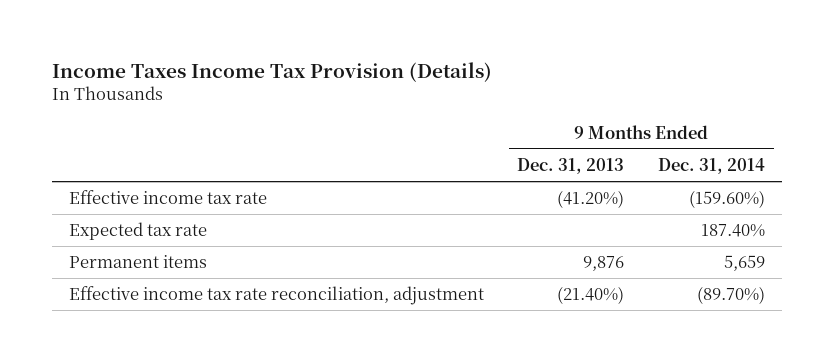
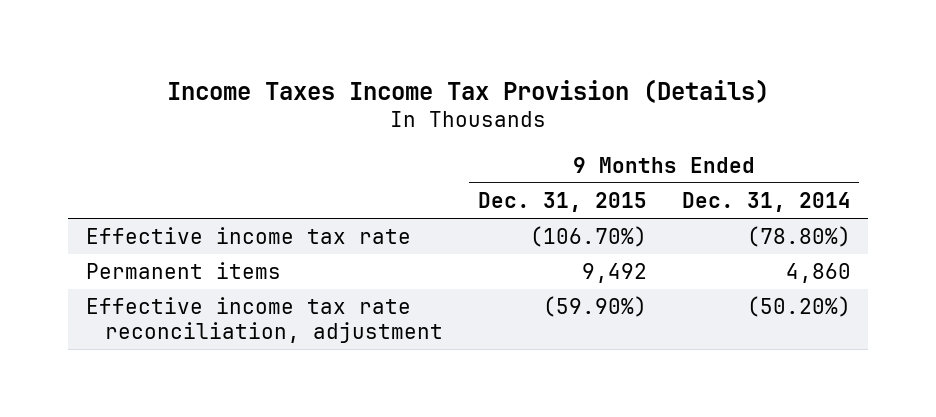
[517,158,625,175] Dec. 31, 2013 -> none
none -> [477,191,647,212] Dec. 31, 2015
[68,222,207,241] Expected tax rate -> none
[689,190,766,209] (159.60%) -> [746,226,851,248] (78.80%)
[724,255,766,272] 5,659 -> [785,263,851,284] 4,860
[697,286,766,305] (89.70%) -> [746,296,851,318] (50.20%)

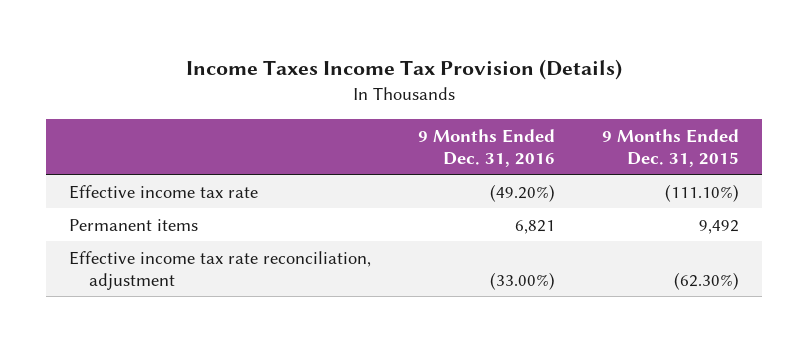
[681,191,851,212] Dec. 31, 2014 -> none
none -> [418,128,556,167] 9 Months Ended Dec. 31, 2016
[529,226,647,248] (106.70%) -> [664,183,739,202] (111.10%)
[542,296,647,318] (59.90%) -> [673,271,739,290] (62.30%)

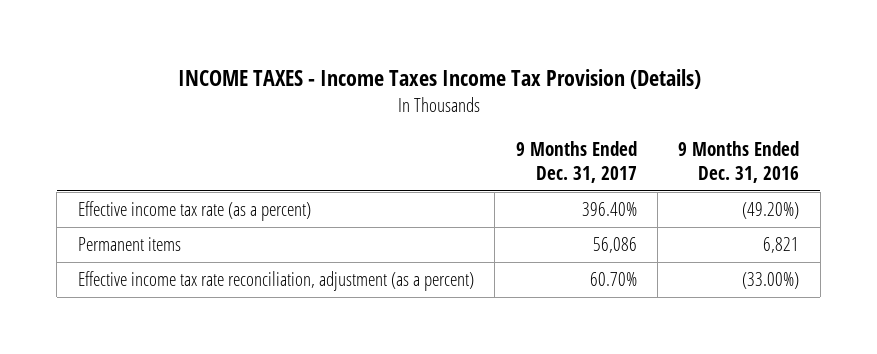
[186,59,623,81] Income Taxes Income Tax Provision (Details) -> [177,69,701,90] INCOME TAXES - Income Taxes Income Tax Provision (Details)
[601,128,739,167] 9 Months Ended Dec. 31, 2015 -> none
none -> [515,140,637,184] 9 Months Ended Dec. 31, 2017
[69,184,259,199] Effective income tax rate -> [77,201,311,222] Effective income tax rate (as a percent)
[69,250,372,290] Effective income tax rate reconciliation, adjustment -> [77,271,474,292] Effective income tax rate reconciliation, adjustment (as a percent)

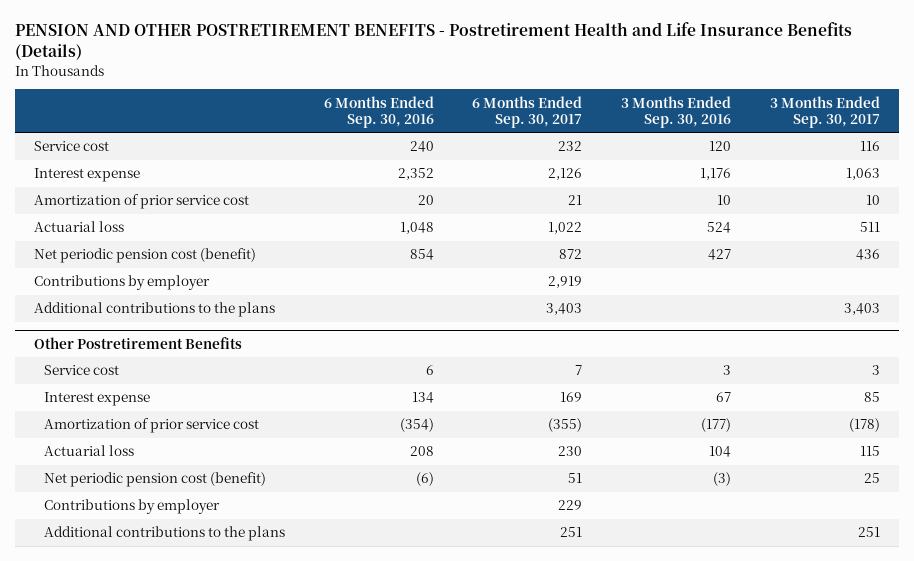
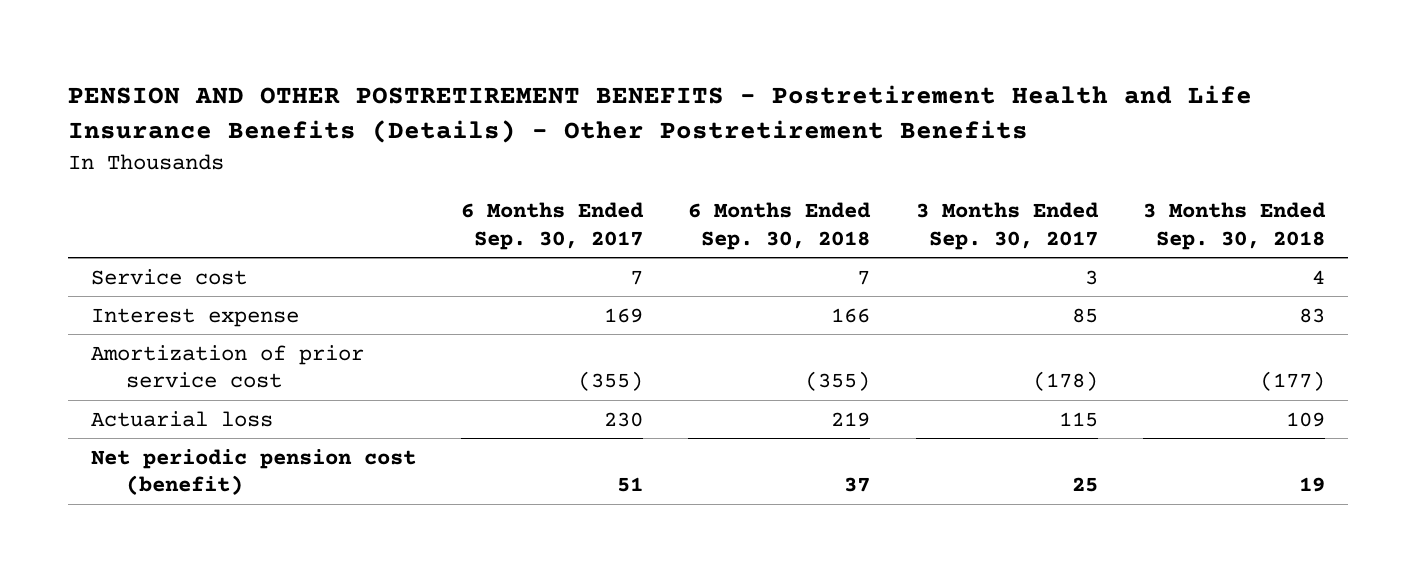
[14,22,852,61] PENSION AND OTHER POSTRETIREMENT BENEFITS - Postretirement Health and Life Insurance Benefits (Details) -> [67,85,1252,144] PENSION AND OTHER POSTRETIREMENT BENEFITS - Postretirement Health and Life Insurance Benefits (Details) - Other Postretirement Benefits
[323,95,434,129] 6 Months Ended Sep. 30, 2016 -> none
[621,95,732,129] 3 Months Ended Sep. 30, 2016 -> none
none -> [688,202,872,250] 6 Months Ended Sep. 30, 2018
none -> [1142,202,1326,250] 3 Months Ended Sep. 30, 2018
[34,141,110,152] Service cost -> none
[34,168,141,183] Interest expense -> none
[34,194,250,210] Amortization of prior service cost -> none
[34,221,125,233] Actuarial loss -> none
[34,248,257,264] Net periodic pension cost (benefit) -> none
[34,275,211,291] Contributions by employer -> none
[34,302,276,318] Additional contributions to the plans -> none
[34,336,243,349] Other Postretirement Benefits -> none
[43,499,220,515] Contributions by employer -> none
[43,526,285,542] Additional contributions to the plans -> none

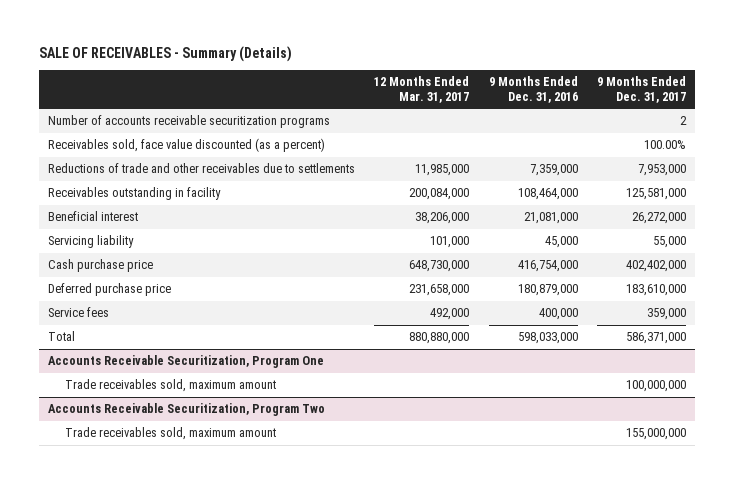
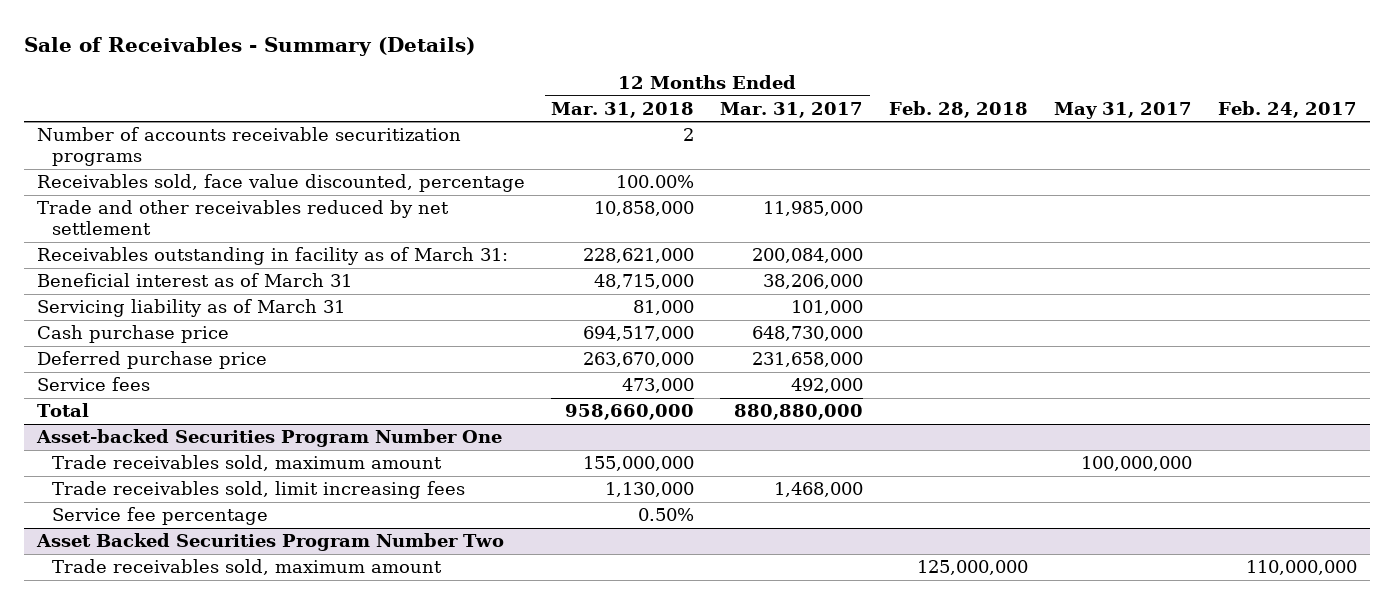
[38,45,292,62] SALE OF RECEIVABLES - Summary (Details) -> [24,36,476,56] Sale of Receivables - Summary (Details)
[488,76,578,103] 9 Months Ended Dec. 31, 2016 -> none
[596,76,686,103] 9 Months Ended Dec. 31, 2017 -> none
none -> [551,101,695,118] Mar. 31, 2018
none -> [889,100,1029,118] Feb. 28, 2018
none -> [1053,101,1192,119] May 31, 2017
none -> [1217,100,1357,118] Feb. 24, 2017
[48,138,326,153] Receivables sold, face value discounted (as a percent) -> [37,174,526,193] Receivables sold, face value discounted, percentage
[48,163,356,174] Reductions of trade and other receivables due to settlements -> [37,200,450,236] Trade and other receivables reduced by net settlement
[48,187,222,201] Receivables outstanding in facility -> [37,247,509,266] Receivables outstanding in facility as of March 31:
[48,211,139,222] Beneficial interest -> [37,273,353,288] Beneficial interest as of March 31
[48,235,135,249] Servicing liability -> [37,299,346,318] Servicing liability as of March 31
[48,355,325,369] Accounts Receivable Securitization, Program One -> none
none -> [36,429,503,448] Asset-backed Securities Program Number One
none -> [51,481,465,500] Trade receivables sold, limit increasing fees
none -> [51,507,268,526] Service fee percentage
[48,403,326,417] Accounts Receivable Securitization, Program Two -> [36,533,505,552] Asset Backed Securities Program Number Two

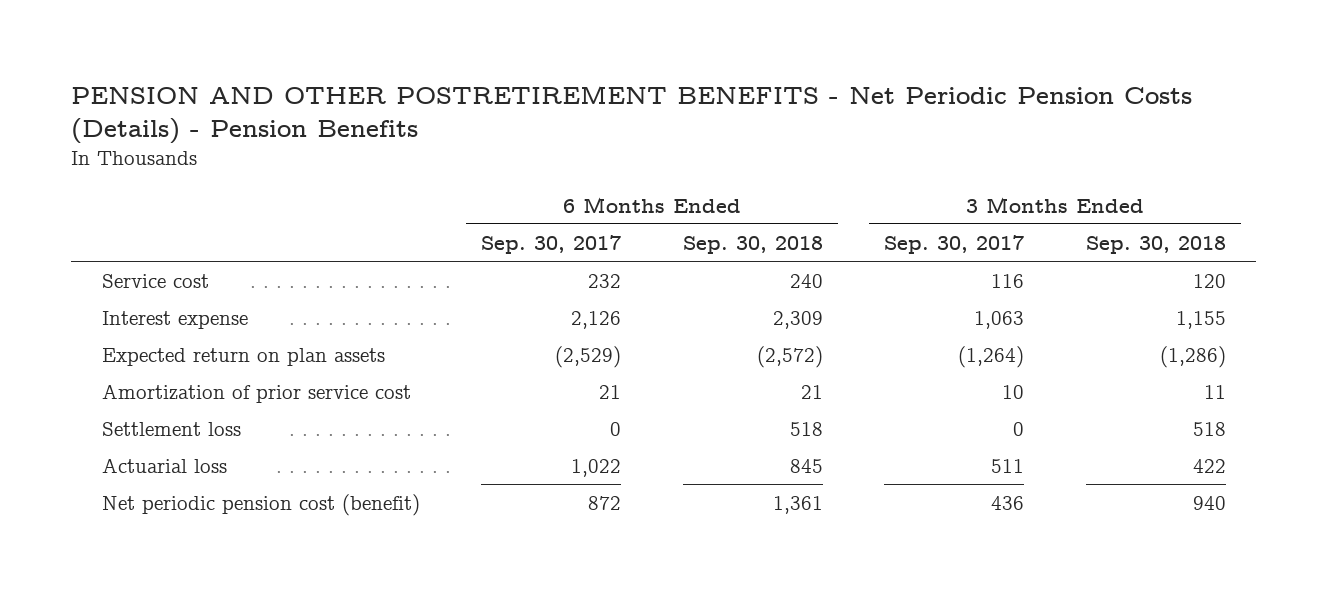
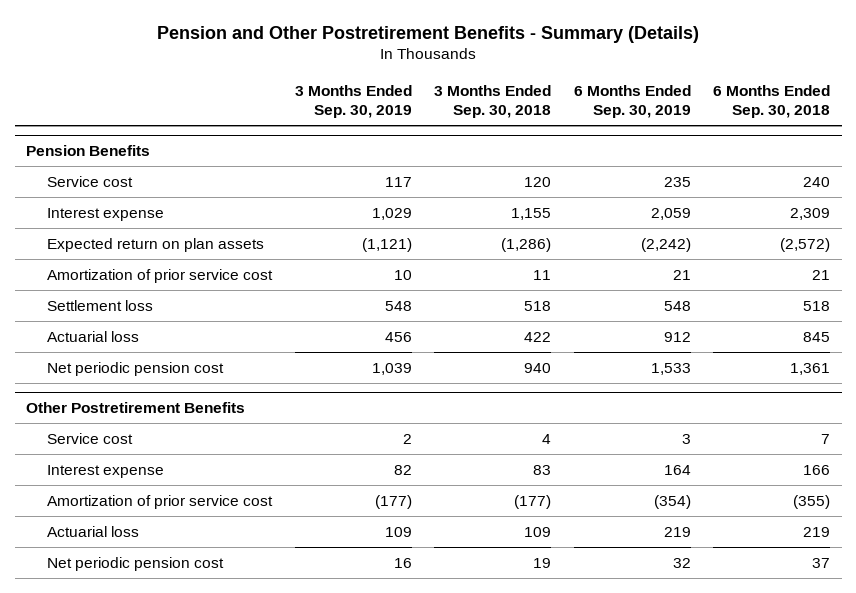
[71,86,1193,144] PENSION AND OTHER POSTRETIREMENT BENEFITS - Net Periodic Pension Costs (Details) - Pension Benefits -> [157,25,700,43] Pension and Other Postretirement Benefits - Summary (Details)
[481,234,622,254] Sep. 30, 2017 -> none
[884,234,1025,254] Sep. 30, 2017 -> none
none -> [294,84,412,119] 3 Months Ended Sep. 30, 2019
none -> [573,84,691,119] 6 Months Ended Sep. 30, 2019
none -> [25,145,150,157] Pension Benefits
[101,494,420,517] Net periodic pension cost (benefit) -> [47,361,225,376] Net periodic pension cost
none -> [25,402,245,414] Other Postretirement Benefits
none -> [47,432,134,444] Service cost
none -> [47,464,165,478] Interest expense
none -> [47,494,274,509] Amortization of prior service cost
none -> [47,525,140,537] Actuarial loss
none -> [47,556,225,571] Net periodic pension cost

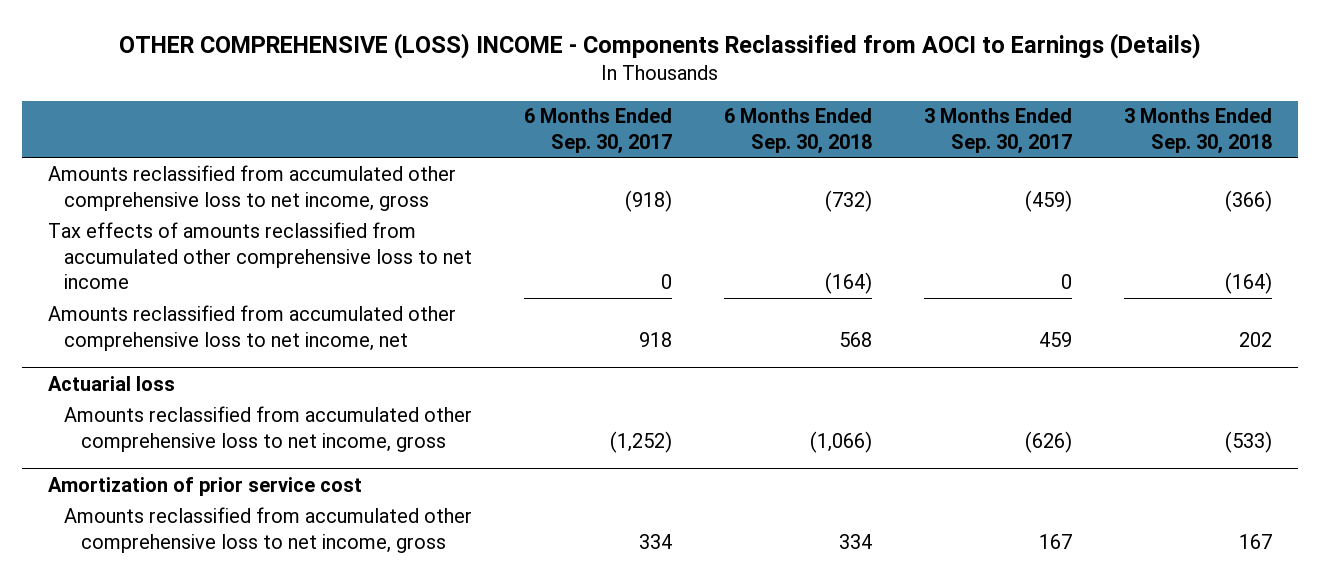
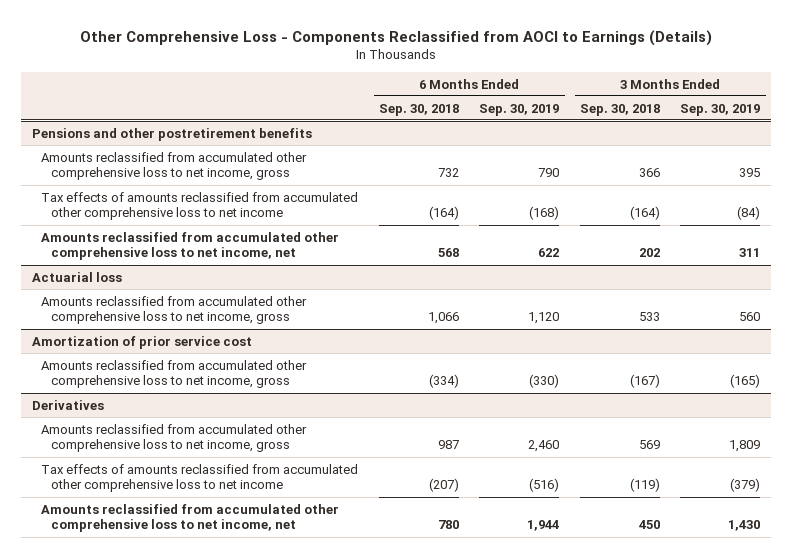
[119,32,1202,59] OTHER COMPREHENSIVE (LOSS) INCOME - Components Reclassified from AOCI to Earnings (Details) -> [80,29,713,46] Other Comprehensive Loss - Components Reclassified from AOCI to Earnings (Details)
[524,108,673,155] 6 Months Ended Sep. 30, 2017 -> none
[924,108,1073,155] 3 Months Ended Sep. 30, 2017 -> none
none -> [479,103,560,116] Sep. 30, 2019
none -> [680,103,761,116] Sep. 30, 2019
none -> [31,127,312,141] Pensions and other postretirement benefits
[825,189,873,212] (732) -> [437,168,459,178] 732
[1225,189,1273,212] (366) -> [638,168,660,178] 366
[810,430,873,453] (1,066) -> [427,312,459,325] 1,066
[1225,430,1273,453] (533) -> [638,312,660,322] 533
[839,533,873,549] 334 -> [428,374,459,389] (334)
[1239,533,1273,549] 167 -> [629,374,660,389] (167)
none -> [31,399,104,410] Derivatives
none -> [41,423,308,453] Amounts reclassified from accumulated other comprehensive loss to net income, gross
none -> [41,463,359,493] Tax effects of amounts reclassified from accumulated other comprehensive loss to net income
none -> [41,503,340,533] Amounts reclassified from accumulated other comprehensive loss to net income, net

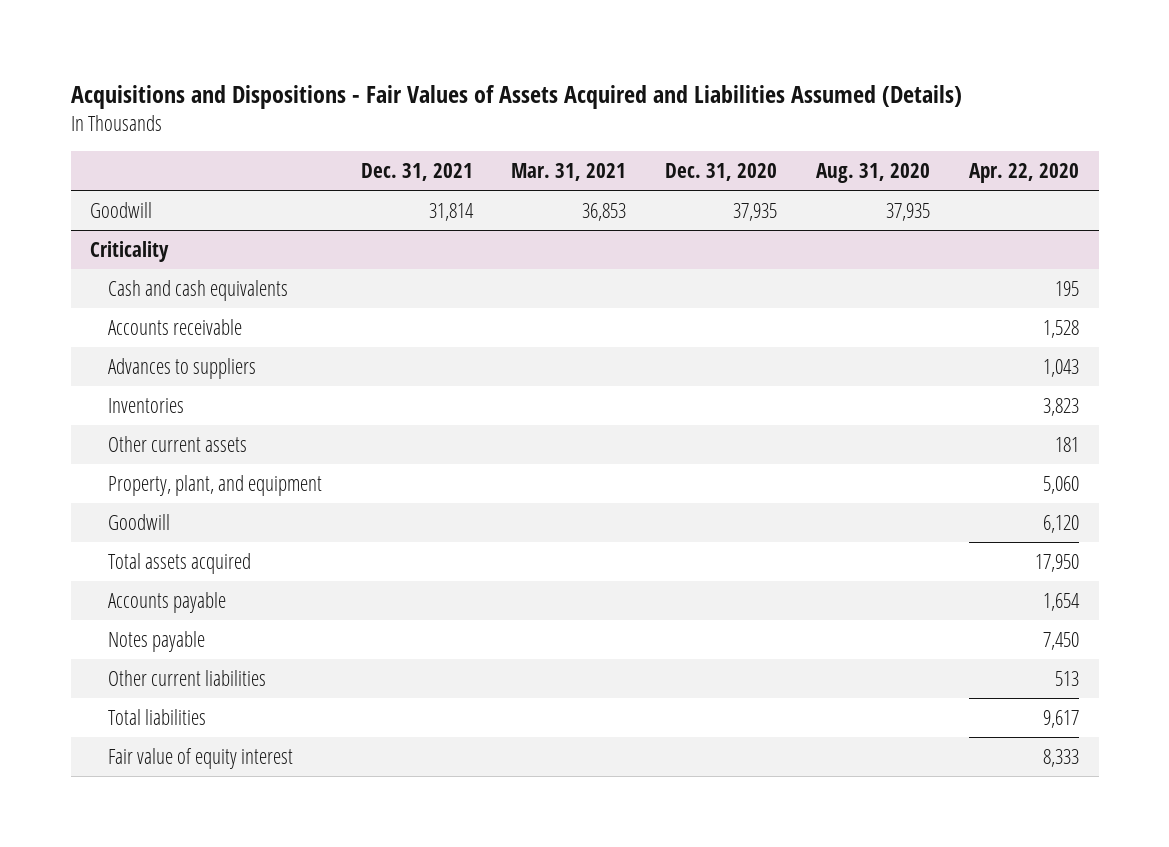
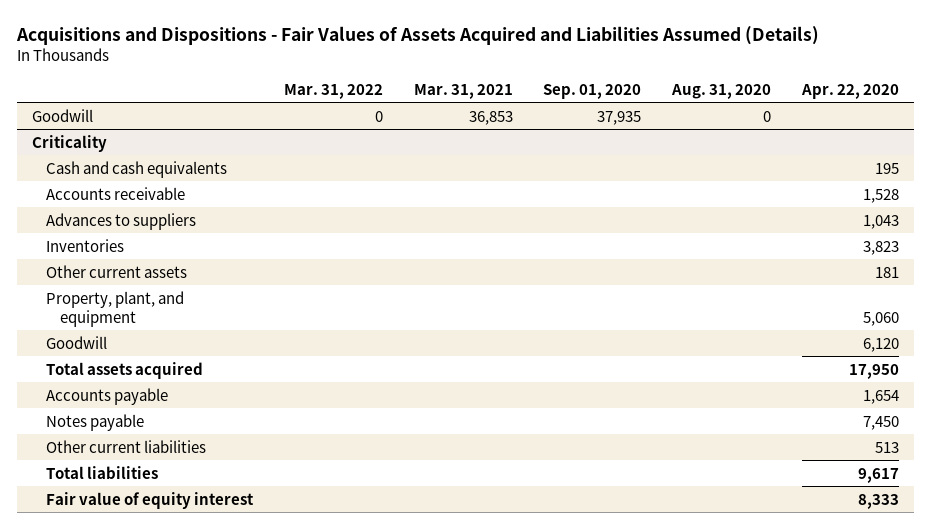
[360,162,473,181] Dec. 31, 2021 -> none
[665,162,778,181] Dec. 31, 2020 -> none
none -> [284,83,384,99] Mar. 31, 2022
none -> [543,83,642,99] Sep. 01, 2020
[886,202,931,221] 37,935 -> [763,110,772,122] 0

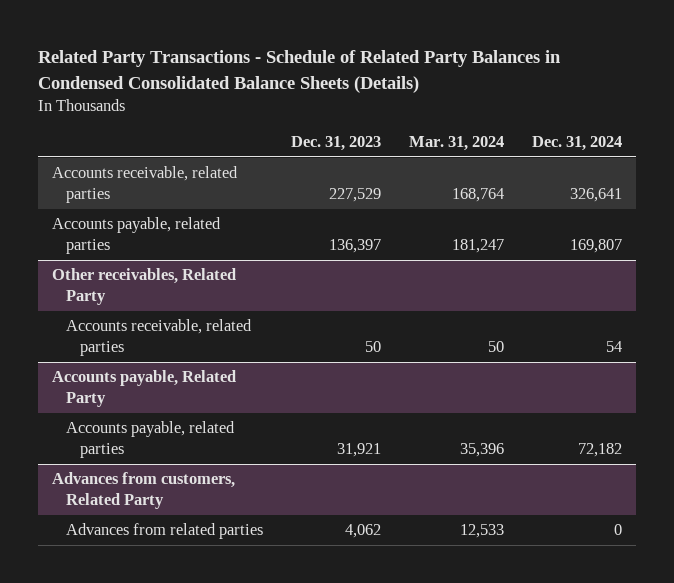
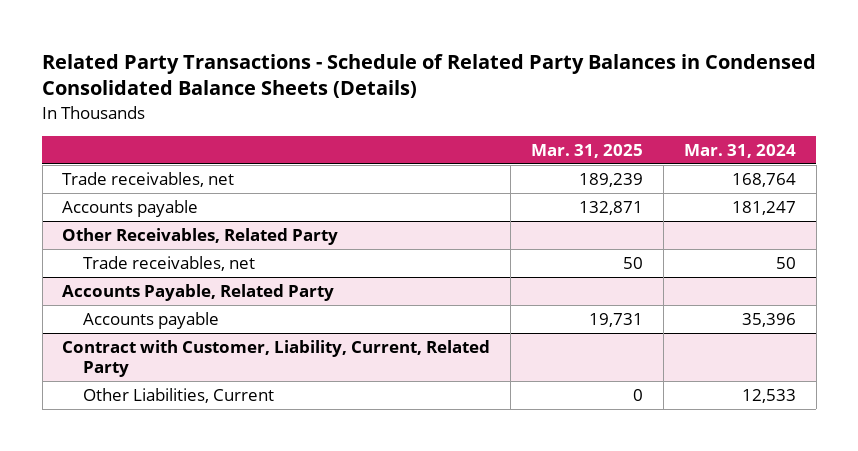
[290,136,381,152] Dec. 31, 2023 -> none
[532,136,623,152] Dec. 31, 2024 -> none
none -> [531,143,644,158] Mar. 31, 2025
[52,472,236,509] Advances from customers, Related Party -> none
[52,166,239,203] Accounts receivable, related parties -> [62,172,235,188] Trade receivables, net
[52,217,222,254] Accounts payable, related parties -> [62,200,199,218] Accounts payable
[52,268,237,305] Other receivables, Related Party -> [62,228,339,246] Other Receivables, Related Party
[65,319,252,356] Accounts receivable, related parties -> [83,256,256,272] Trade receivables, net
[52,370,237,407] Accounts payable, Related Party -> [62,284,335,302] Accounts Payable, Related Party
[65,421,235,458] Accounts payable, related parties -> [83,312,220,330] Accounts payable
none -> [62,340,491,378] Contract with Customer, Liability, Current, Related Party
[65,523,263,540] Advances from related parties -> [83,388,275,404] Other Liabilities, Current

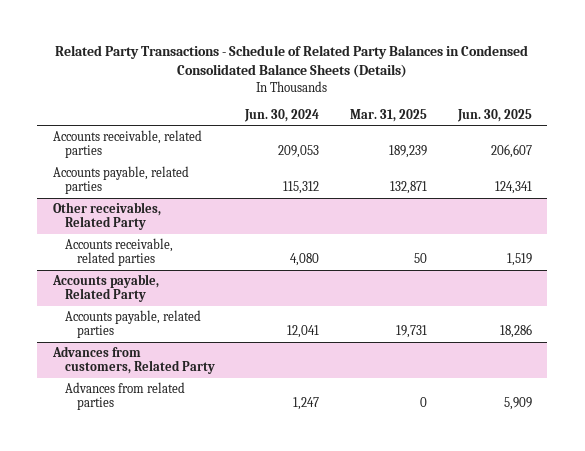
[683,143,796,158] Mar. 31, 2024 -> none
none -> [244,109,320,123] Jun. 30, 2024
none -> [456,109,532,123] Jun. 30, 2025
[62,340,491,378] Contract with Customer, Liability, Current, Related Party -> none
[62,172,235,188] Trade receivables, net -> [52,129,202,159] Accounts receivable, related parties
[62,200,199,218] Accounts payable -> [52,165,189,195] Accounts payable, related parties
[62,228,339,246] Other Receivables, Related Party -> [52,201,161,231] Other receivables, Related Party
[83,256,256,272] Trade receivables, net -> [64,237,173,267] Accounts receivable, related parties
[62,284,335,302] Accounts Payable, Related Party -> [51,273,159,303] Accounts payable, Related Party
[83,312,220,330] Accounts payable -> [64,309,201,339] Accounts payable, related parties
none -> [51,345,215,375] Advances from customers, Related Party
[83,388,275,404] Other Liabilities, Current -> [64,381,185,411] Advances from related parties

